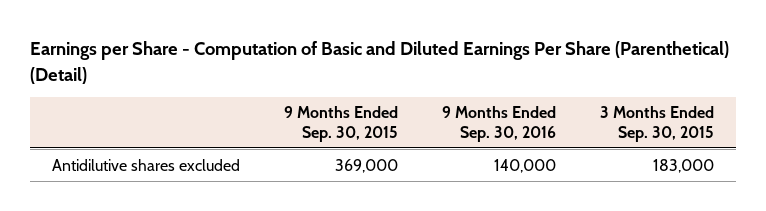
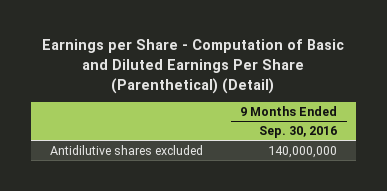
[284,106,399,142] 9 Months Ended Sep. 30, 2015 -> none
[599,106,714,142] 3 Months Ended Sep. 30, 2015 -> none
[494,158,557,173] 140,000 -> [268,146,338,159] 140,000,000

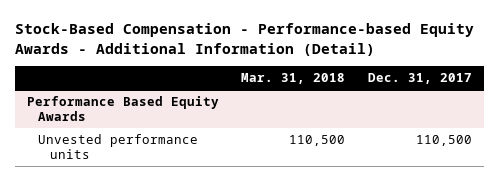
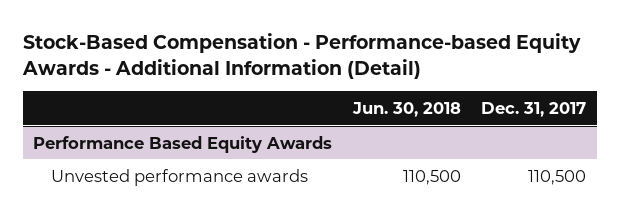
[241,73,346,85] Mar. 31, 2018 -> none
none -> [351,101,461,117] Jun. 30, 2018
[38,134,199,160] Unvested performance units -> [51,168,309,186] Unvested performance awards

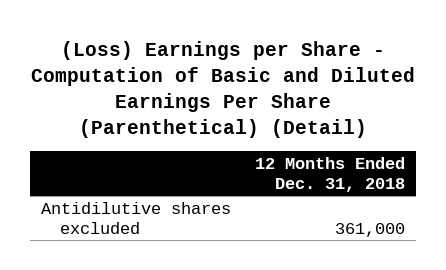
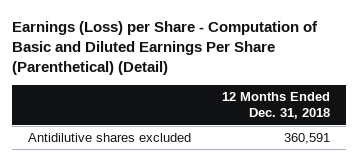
[31,41,416,139] (Loss) Earnings per Share - Computation of Basic and Diluted Earnings Per Share (Parenthetical) (Detail) -> [11,20,318,75] Earnings (Loss) per Share - Computation of Basic and Diluted Earnings Per Share (Parenthetical) (Detail)
[334,222,405,237] 361,000 -> [284,133,331,145] 360,591

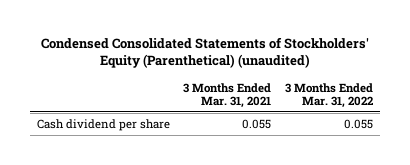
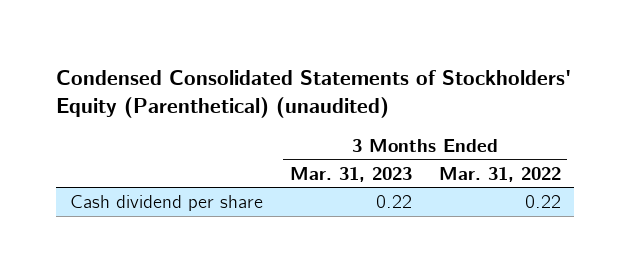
[183,82,272,108] 3 Months Ended Mar. 31, 2021 -> none
none -> [289,166,412,182] Mar. 31, 2023
[343,118,373,129] 0.055 -> [524,195,561,209] 0.22

